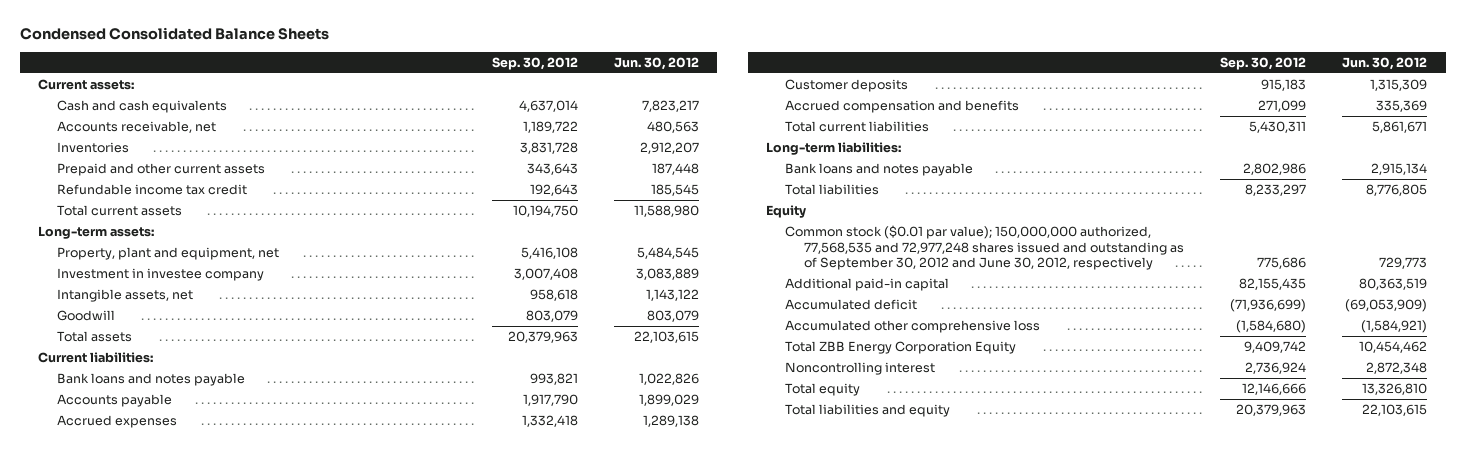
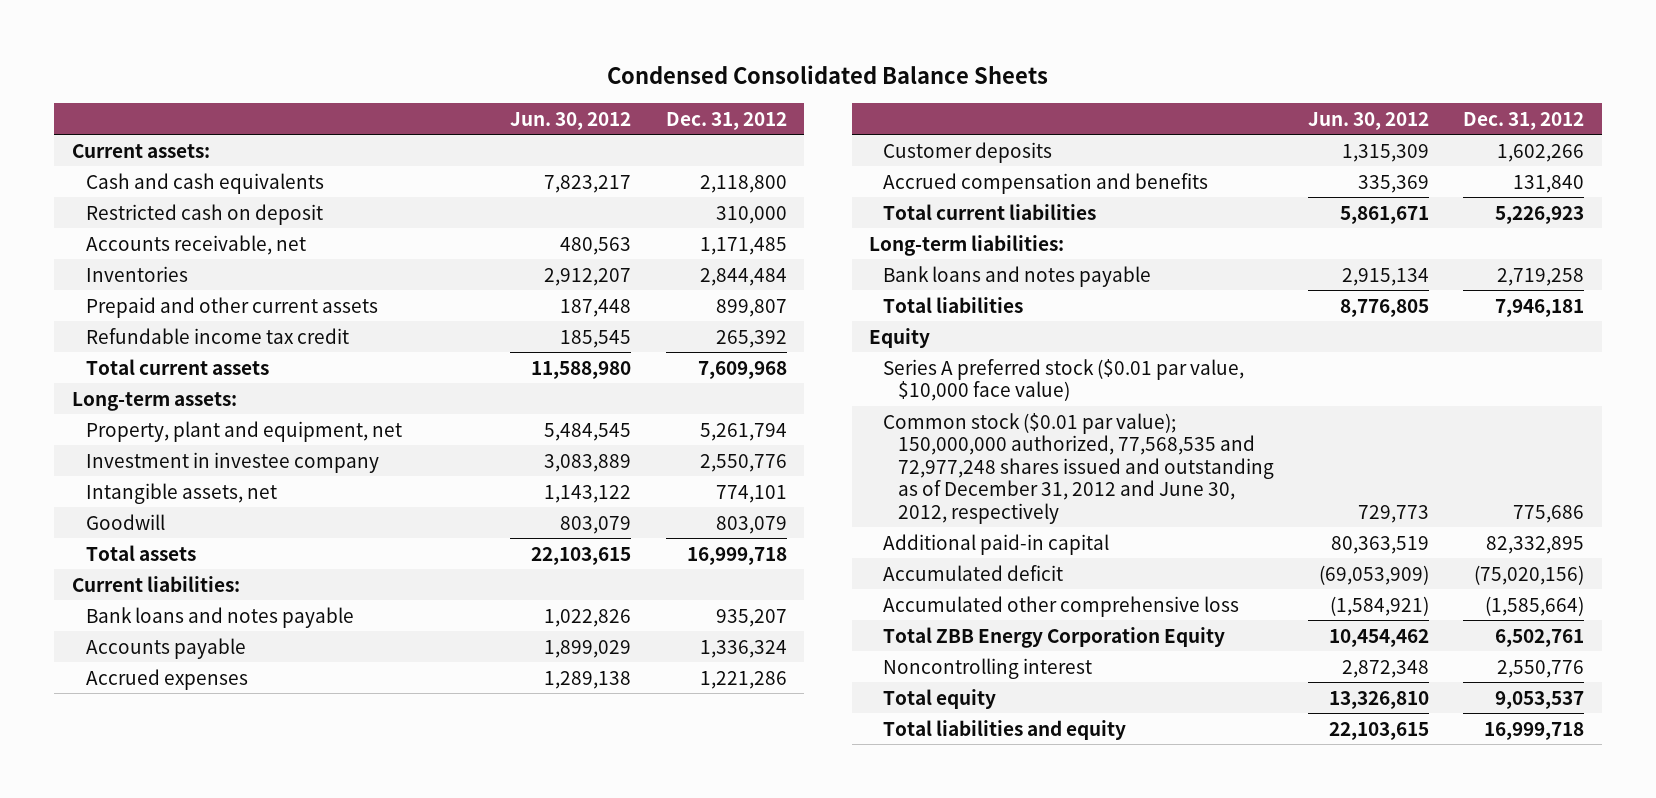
[491,56,578,70] Sep. 30, 2012 -> none
none -> [665,111,787,130] Dec. 31, 2012
none -> [85,203,323,225] Restricted cash on deposit
none -> [883,358,1245,402] Series A preferred stock ($0.01 par value, $10,000 face value)
[785,225,1185,271] Common stock ($0.01 par value); 150,000,000 authorized, 77,568,535 and 72,977,248 shares issued and outstanding as of September 30, 2012 and June 30, 2012, respectively -> [883,412,1274,524] Common stock ($0.01 par value); 150,000,000 authorized, 77,568,535 and 72,977,248 shares issued and outstanding as of December 31, 2012 and June 30, 2012, respectively

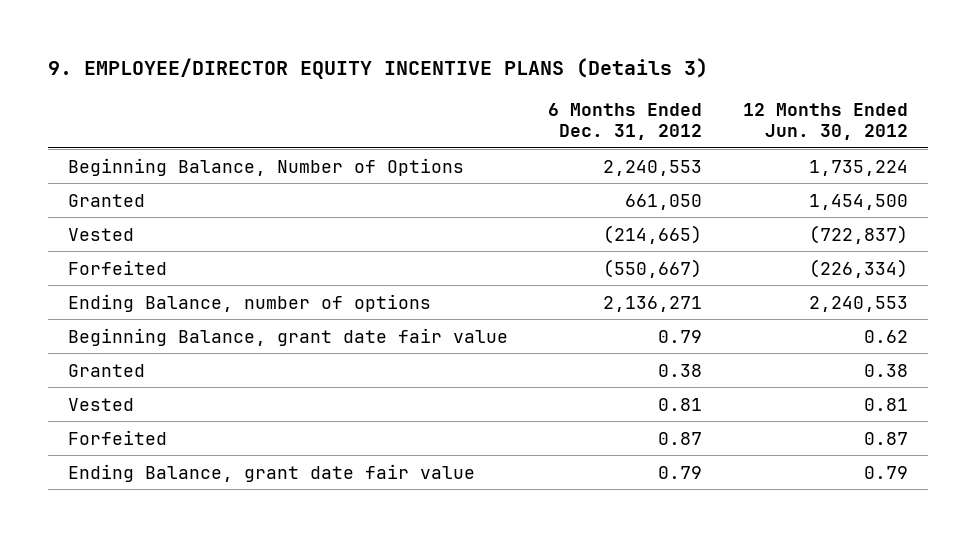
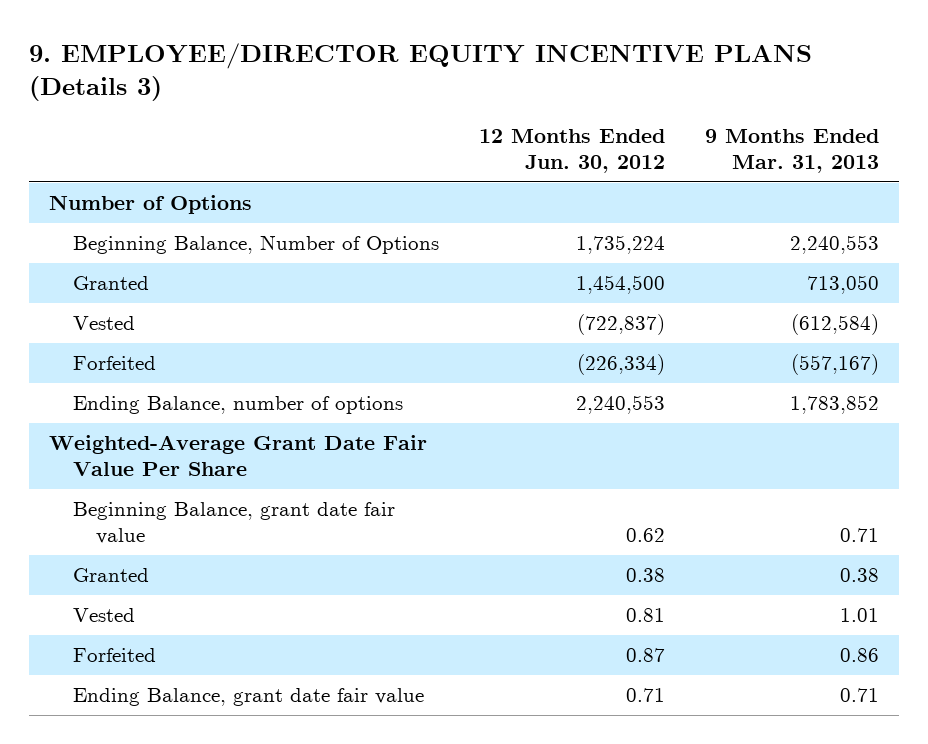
[548,102,703,141] 6 Months Ended Dec. 31, 2012 -> none
none -> [704,129,879,174] 9 Months Ended Mar. 31, 2013
none -> [49,195,253,215] Number of Options
none -> [49,435,428,477] Weighted-Average Grant Date Fair Value Per Share
[863,465,908,479] 0.79 -> [625,688,665,703] 0.71

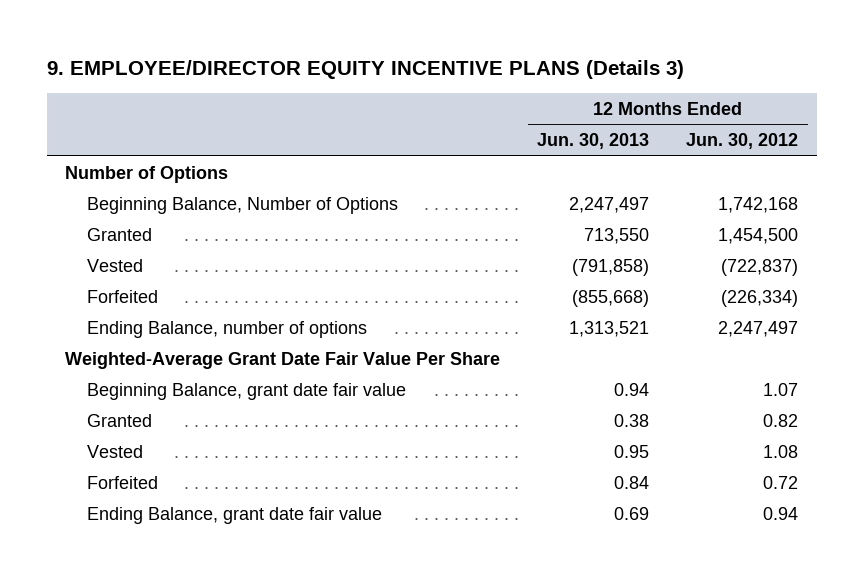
[704,129,879,174] 9 Months Ended Mar. 31, 2013 -> none
none -> [537,133,650,150] Jun. 30, 2013
[575,235,665,255] 1,735,224 -> [718,196,799,213] 1,742,168
[575,395,665,415] 2,240,553 -> [718,320,799,337] 2,247,497
[625,528,665,543] 0.62 -> [763,382,799,396] 1.07
[625,568,665,583] 0.38 -> [763,413,799,427] 0.82
[625,608,665,623] 0.81 -> [763,444,799,458] 1.08
[625,648,665,663] 0.87 -> [763,475,799,489] 0.72
[625,688,665,703] 0.71 -> [763,506,799,520] 0.94

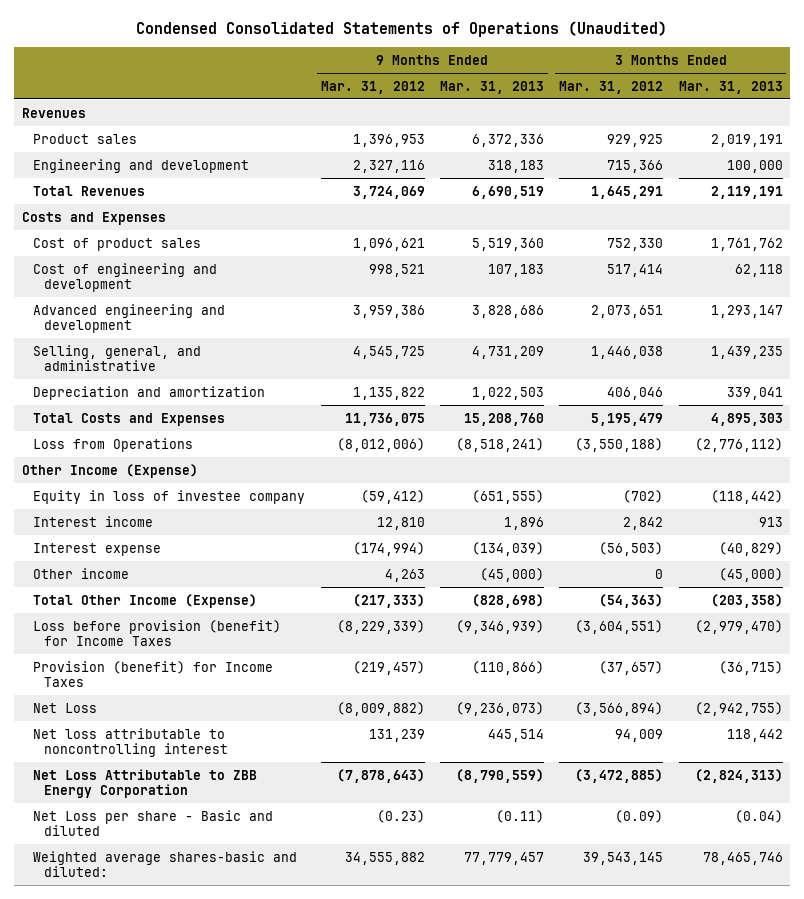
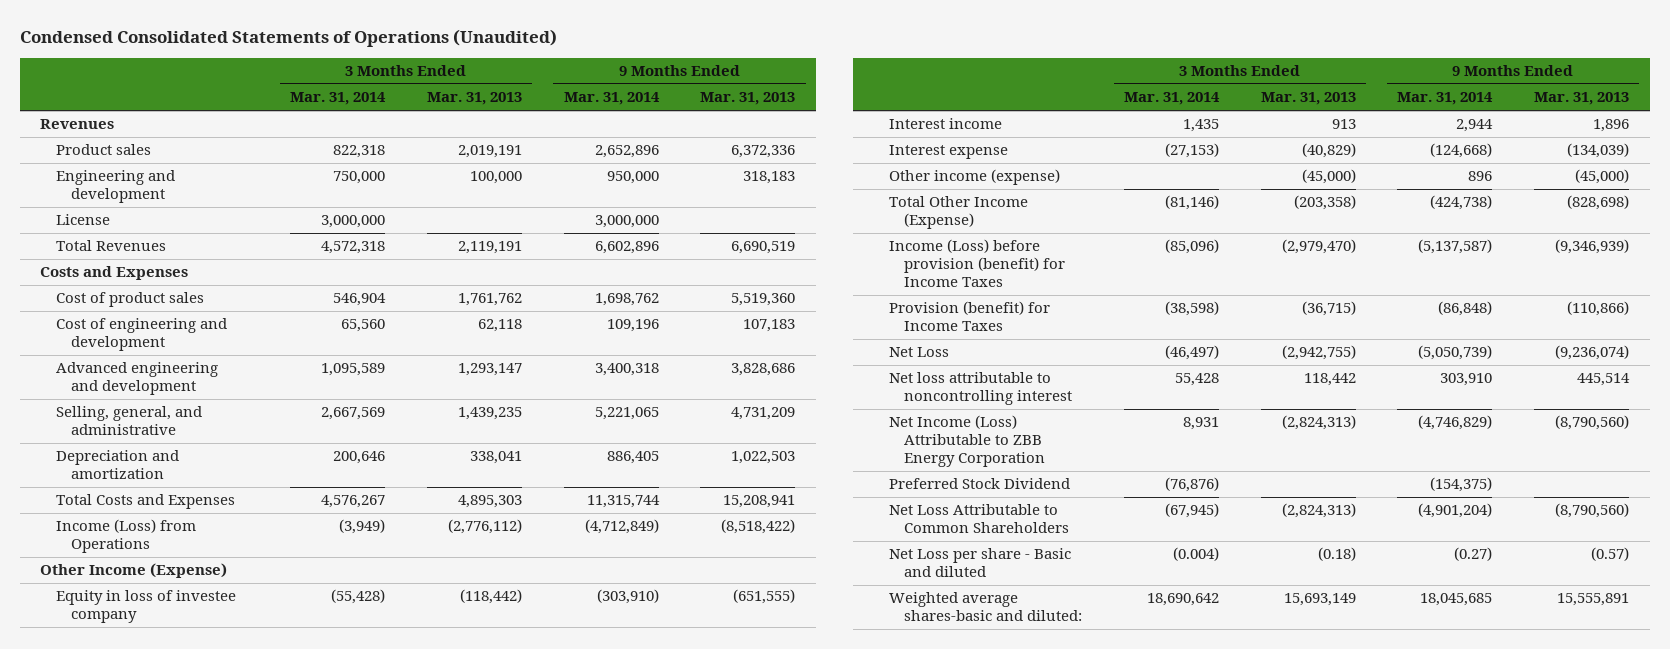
[320,80,425,94] Mar. 31, 2012 -> none
[559,80,664,94] Mar. 31, 2012 -> none
none -> [290,92,387,106] Mar. 31, 2014
none -> [563,92,660,106] Mar. 31, 2014
none -> [55,214,110,226] License
[726,386,783,400] 339,041 -> [470,451,523,465] 338,041
[463,412,544,426] 15,208,760 -> [723,495,796,509] 15,208,941
[33,437,194,452] Loss from Operations -> [55,519,196,554] Income (Loss) from Operations
[455,437,544,452] (8,518,241) -> [721,519,796,535] (8,518,422)
[33,567,130,579] Other income -> [889,169,1061,186] Other income (expense)
[33,619,282,647] Loss before provision (benefit) for Income Taxes -> [889,239,1066,288] Income (Loss) before provision (benefit) for Income Taxes
[455,701,544,716] (9,236,073) -> [1555,345,1630,361] (9,236,074)
[33,768,258,799] Net Loss Attributable to ZBB Energy Corporation -> [889,415,1046,468] Net Income (Loss) Attributable to ZBB Energy Corporation
[455,768,544,783] (8,790,559) -> [1555,415,1630,431] (8,790,560)
none -> [889,478,1071,490] Preferred Stock Dividend
none -> [889,504,1070,534] Net Loss Attributable to Common Shareholders
[495,809,544,823] (0.11) -> [1591,547,1630,562] (0.57)
[734,809,783,823] (0.04) -> [1317,547,1356,562] (0.18)
[463,851,544,865] 77,779,457 -> [1557,593,1630,607] 15,555,891
[702,851,783,865] 78,465,746 -> [1283,593,1356,607] 15,693,149

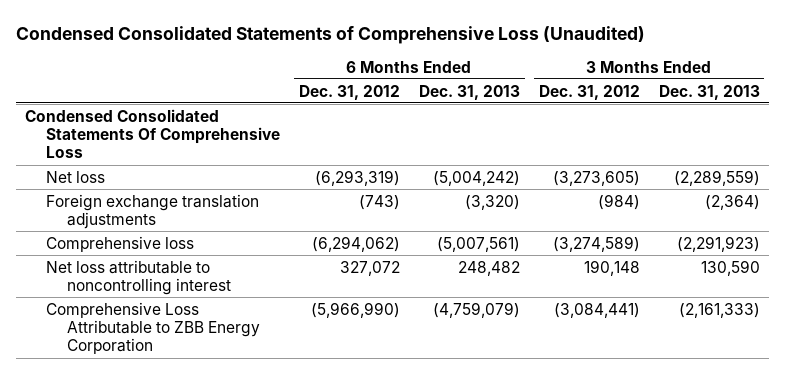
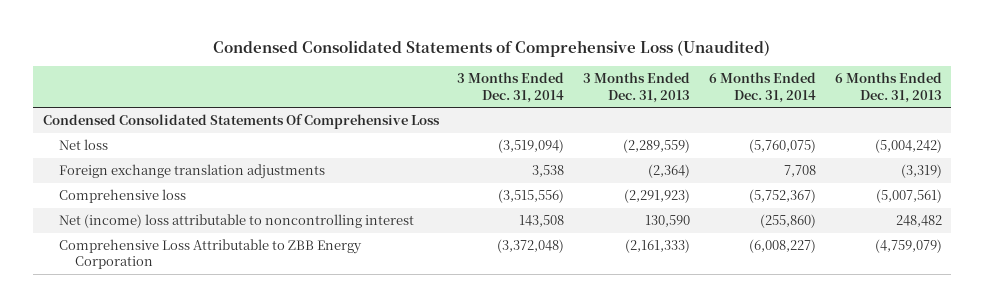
[299,84,401,100] Dec. 31, 2012 -> none
[538,84,640,100] Dec. 31, 2012 -> none
none -> [457,72,565,103] 3 Months Ended Dec. 31, 2014
none -> [709,72,817,103] 6 Months Ended Dec. 31, 2014
[464,194,520,210] (3,320) -> [900,164,942,179] (3,319)
[46,259,232,295] Net loss attributable to noncontrolling interest -> [58,214,414,229] Net (income) loss attributable to noncontrolling interest

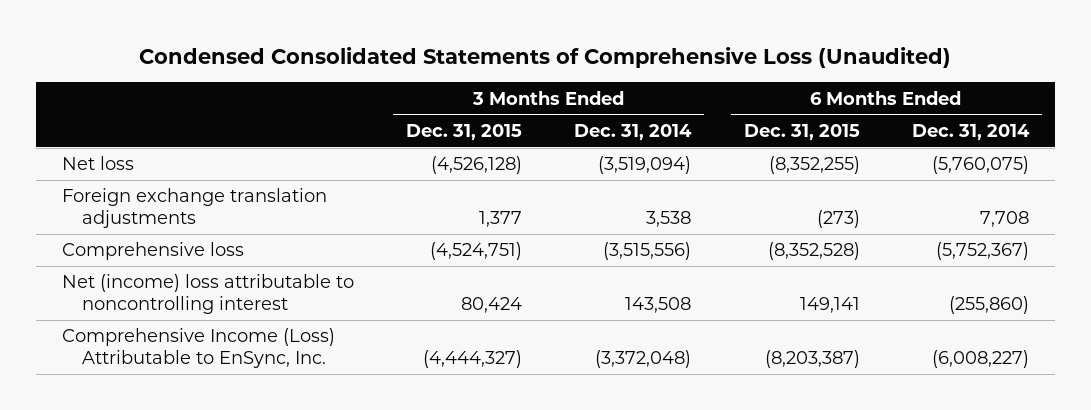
[583,72,691,103] 3 Months Ended Dec. 31, 2013 -> none
[834,72,942,103] 6 Months Ended Dec. 31, 2013 -> none
none -> [406,123,523,140] Dec. 31, 2015
none -> [743,123,860,140] Dec. 31, 2015
[42,114,440,130] Condensed Consolidated Statements Of Comprehensive Loss -> none
[58,239,362,270] Comprehensive Loss Attributable to ZBB Energy Corporation -> [61,328,335,369] Comprehensive Income (Loss) Attributable to EnSync, Inc.

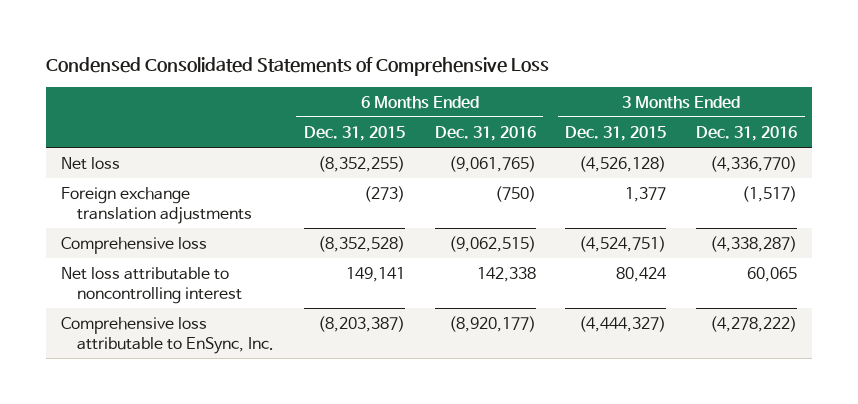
[139,46,952,68] Condensed Consolidated Statements of Comprehensive Loss (Unaudited) -> [46,56,550,76] Condensed Consolidated Statements of Comprehensive Loss
[574,123,693,140] Dec. 31, 2014 -> none
[911,123,1030,140] Dec. 31, 2014 -> none
none -> [434,125,536,141] Dec. 31, 2016
none -> [696,125,798,141] Dec. 31, 2016
[61,274,354,315] Net (income) loss attributable to noncontrolling interest -> [61,266,243,304] Net loss attributable to noncontrolling interest
[61,328,335,369] Comprehensive Income (Loss) Attributable to EnSync, Inc. -> [61,316,275,354] Comprehensive loss attributable to EnSync, Inc.

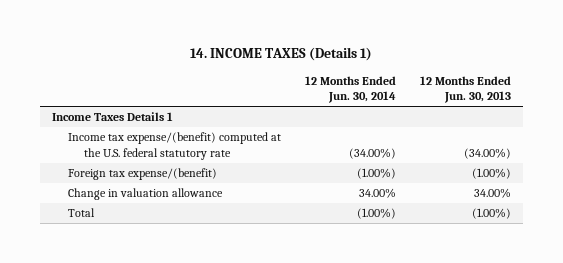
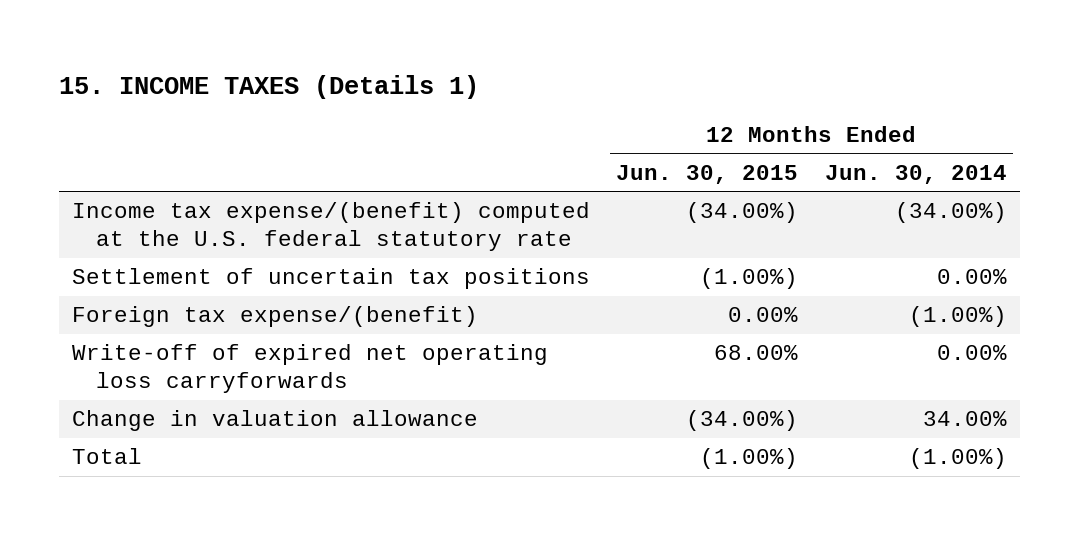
[190,47,373,62] 14. INCOME TAXES (Details 1) -> [58,74,479,99] 15. INCOME TAXES (Details 1)
[420,75,512,103] 12 Months Ended Jun. 30, 2013 -> none
none -> [616,164,799,184] Jun. 30, 2015
[51,112,173,122] Income Taxes Details 1 -> none
none -> [71,268,590,290] Settlement of uncertain tax positions
none -> [71,344,548,394] Write-off of expired net operating loss carryforwards

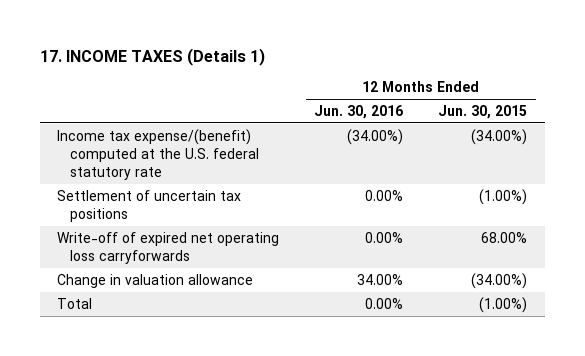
[58,74,479,99] 15. INCOME TAXES (Details 1) -> [39,47,265,66] 17. INCOME TAXES (Details 1)
[824,164,1007,184] Jun. 30, 2014 -> none
none -> [314,105,404,120] Jun. 30, 2016
[71,306,478,328] Foreign tax expense/(benefit) -> none

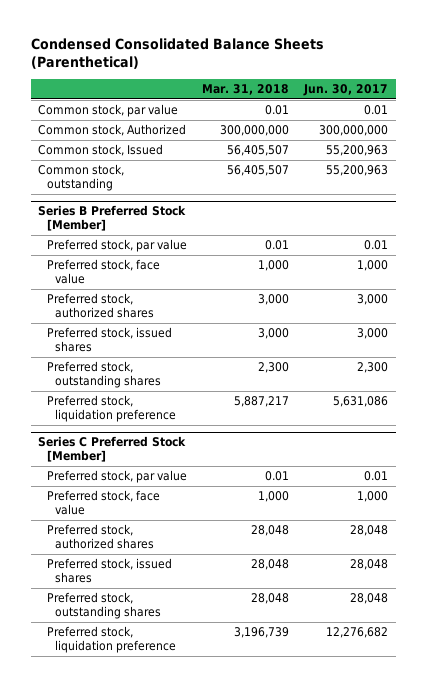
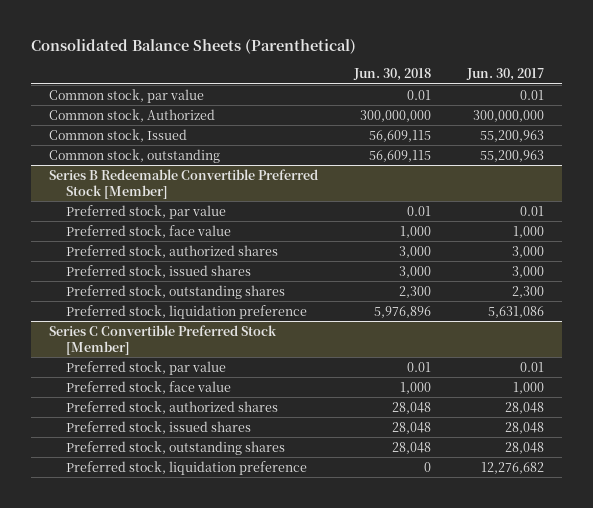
[30,37,324,70] Condensed Consolidated Balance Sheets (Parenthetical) -> [31,38,357,54] Consolidated Balance Sheets (Parenthetical)
[201,84,289,96] Mar. 31, 2018 -> none
none -> [353,68,432,82] Jun. 30, 2018
[38,205,187,232] Series B Preferred Stock [Member] -> [49,168,319,199] Series B Redeemable Convertible Preferred Stock [Member]
[38,436,187,463] Series C Preferred Stock [Member] -> [49,324,278,355] Series C Convertible Preferred Stock [Member]

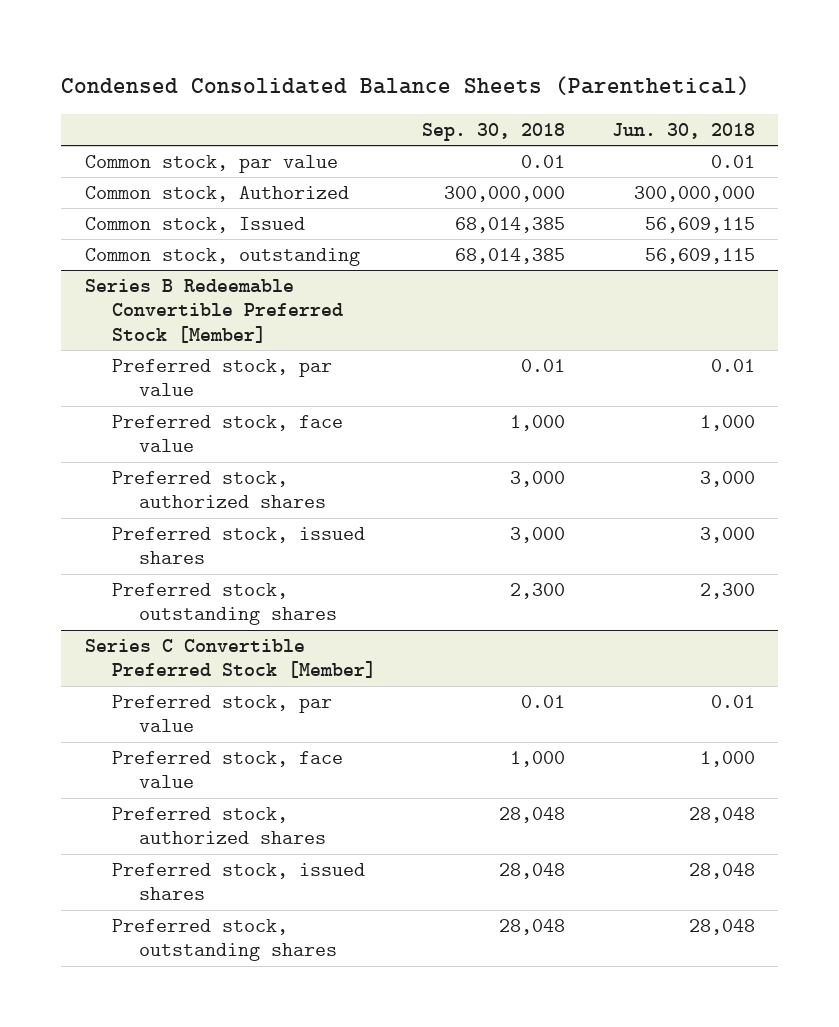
[31,38,357,54] Consolidated Balance Sheets (Parenthetical) -> [61,76,751,96] Condensed Consolidated Balance Sheets (Parenthetical)
[466,68,545,82] Jun. 30, 2017 -> none
none -> [422,123,566,142] Sep. 30, 2018
[66,304,308,319] Preferred stock, liquidation preference -> none
[66,460,308,475] Preferred stock, liquidation preference -> none

